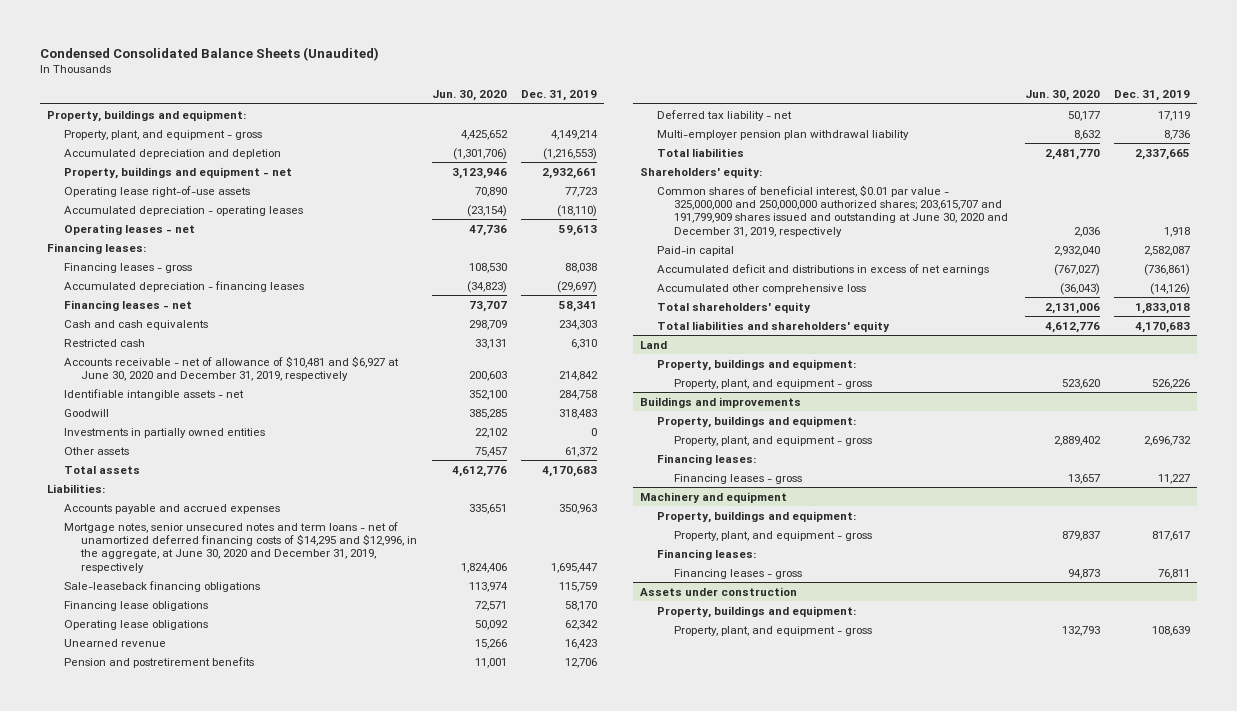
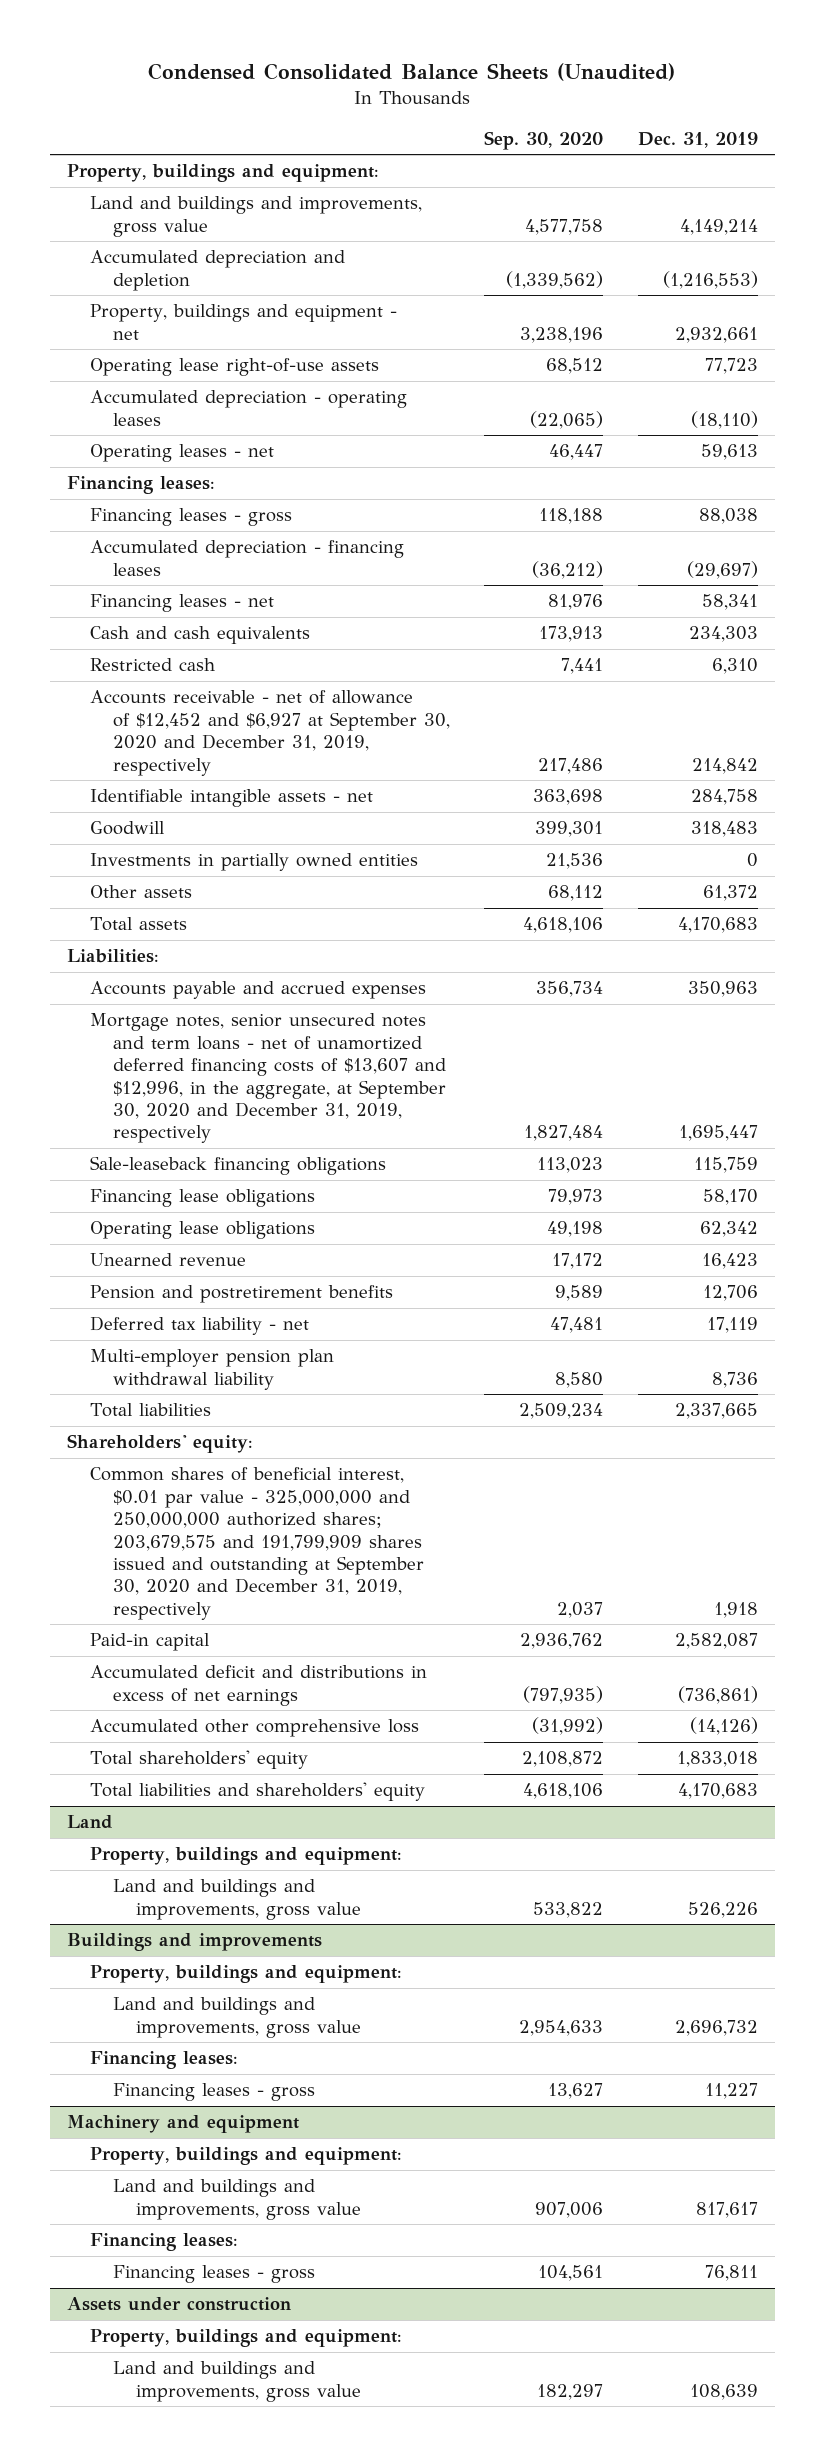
[431,90,507,102] Jun. 30, 2020 -> none
none -> [484,130,604,150] Sep. 30, 2020
[64,129,263,140] Property, plant, and equipment - gross -> [89,196,422,237] Land and buildings and improvements, gross value
[64,355,400,382] Accounts receivable - net of allowance of $10,481 and $6,927 at June 30, 2020 and December 31, 2019, respectively -> [89,690,450,776] Accounts receivable - net of allowance of $12,452 and $6,927 at September 30, 2020 and December 31, 2019, respectively
[64,521,418,573] Mortgage notes, senior unsecured notes and term loans - net of unamortized deferred financing costs of $14,295 and $12,996, in the aggregate, at June 30, 2020 and December 31, 2019, respectively -> [89,1013,446,1144] Mortgage notes, senior unsecured notes and term loans - net of unamortized deferred financing costs of $13,607 and $12,996, in the aggregate, at September 30, 2020 and December 31, 2019, respectively
[657,184,1009,237] Common shares of beneficial interest, $0.01 par value - 325,000,000 and 250,000,000 authorized shares; 203,615,707 and 191,799,909 shares issued and outstanding at June 30, 2020 and December 31, 2019, respectively -> [89,1467,424,1620] Common shares of beneficial interest, $0.01 par value - 325,000,000 and 250,000,000 authorized shares; 203,679,575 and 191,799,909 shares issued and outstanding at September 30, 2020 and December 31, 2019, respectively
[674,378,873,389] Property, plant, and equipment - gross -> [112,1879,361,1920] Land and buildings and improvements, gross value
[674,435,873,446] Property, plant, and equipment - gross -> [112,1997,361,2038] Land and buildings and improvements, gross value
[674,530,873,541] Property, plant, and equipment - gross -> [112,2179,361,2220] Land and buildings and improvements, gross value
[674,625,873,636] Property, plant, and equipment - gross -> [112,2361,361,2402] Land and buildings and improvements, gross value

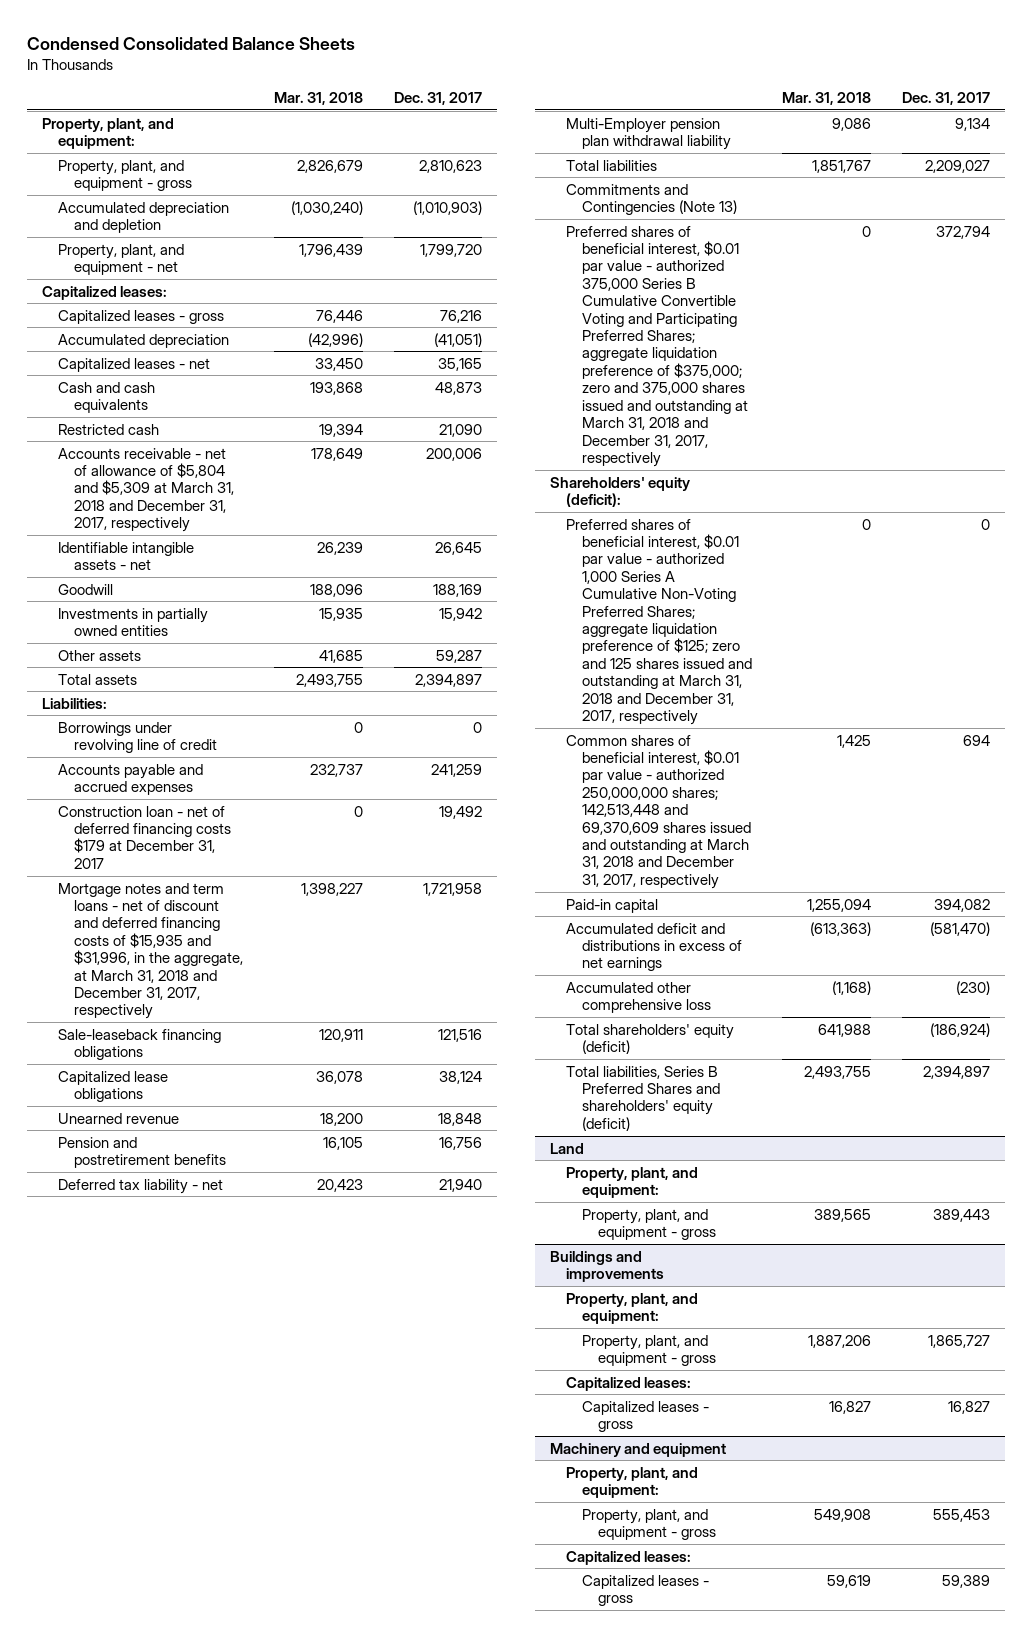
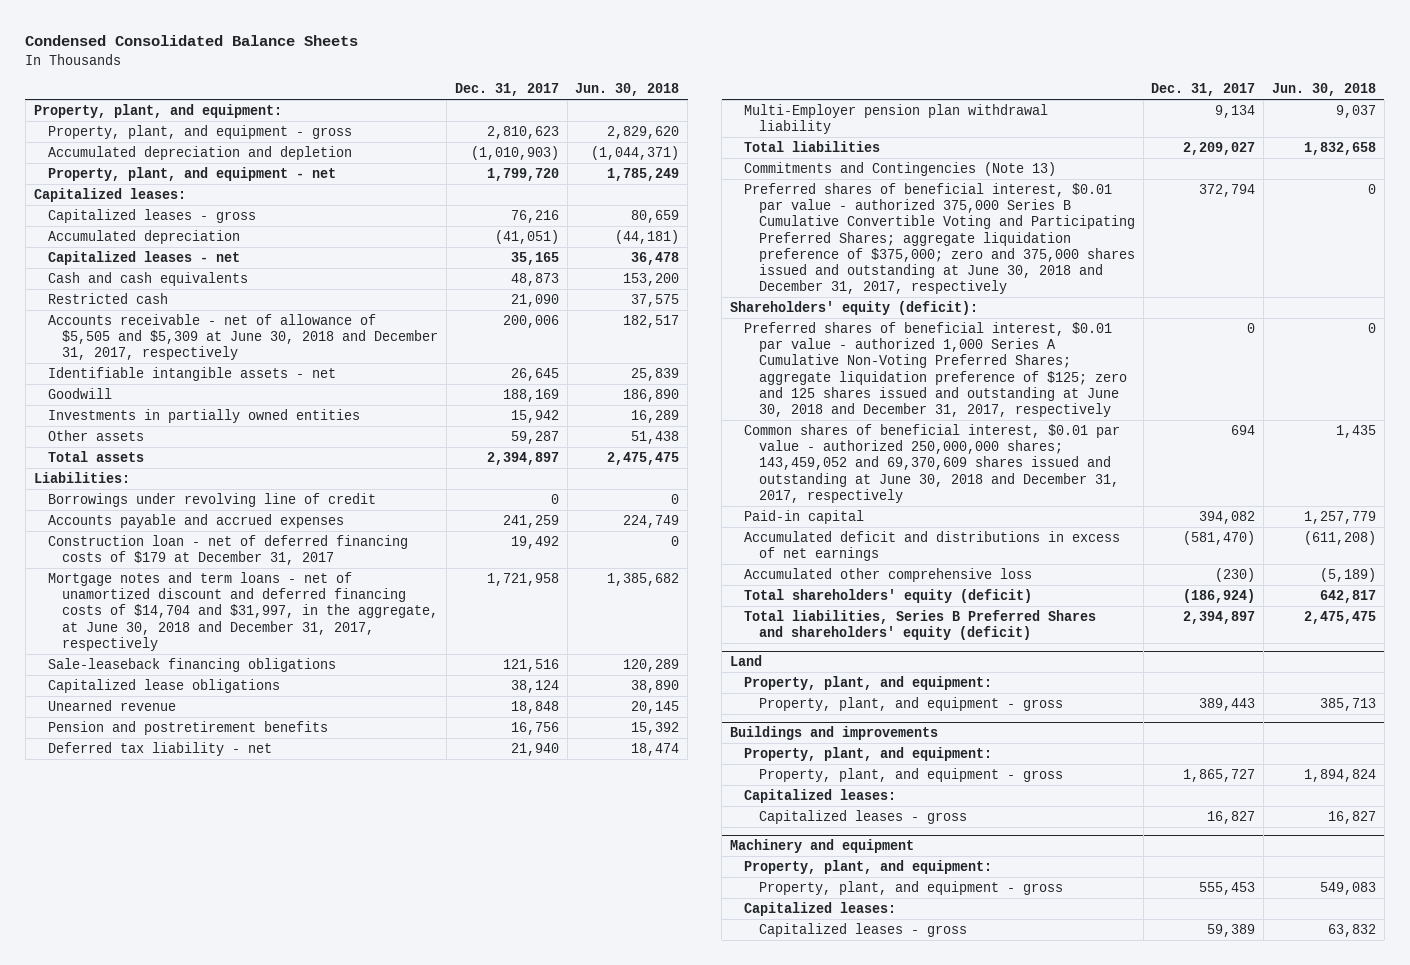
[274,92,364,106] Mar. 31, 2018 -> none
none -> [575,83,680,97] Jun. 30, 2018
[57,447,234,533] Accounts receivable - net of allowance of $5,804 and $5,309 at March 31, 2018 and December 31, 2017, respectively -> [47,314,439,361] Accounts receivable - net of allowance of $5,505 and $5,309 at June 30, 2018 and December 31, 2017, respectively
[57,805,231,869] Construction loan - net of deferred financing costs $179 at December 31, 2017 -> [47,535,408,566] Construction loan - net of deferred financing costs of $179 at December 31, 2017
[57,882,243,1020] Mortgage notes and term loans - net of discount and deferred financing costs of $15,935 and $31,996, in the aggregate, at March 31, 2018 and December 31, 2017, respectively -> [47,572,439,651] Mortgage notes and term loans - net of unamortized discount and deferred financing costs of $14,704 and $31,997, in the aggregate, at June 30, 2018 and December 31, 2017, respectively
[565,225,748,467] Preferred shares of beneficial interest, $0.01 par value - authorized 375,000 Series B Cumulative Convertible Voting and Participating Preferred Shares; aggregate liquidation preference of $375,000; zero and 375,000 shares issued and outstanding at March 31, 2018 and December 31, 2017, respectively -> [744,183,1135,295] Preferred shares of beneficial interest, $0.01 par value - authorized 375,000 Series B Cumulative Convertible Voting and Participating Preferred Shares; aggregate liquidation preference of $375,000; zero and 375,000 shares issued and outstanding at June 30, 2018 and December 31, 2017, respectively
[565,518,752,726] Preferred shares of beneficial interest, $0.01 par value - authorized 1,000 Series A Cumulative Non-Voting Preferred Shares; aggregate liquidation preference of $125; zero and 125 shares issued and outstanding at March 31, 2018 and December 31, 2017, respectively -> [744,322,1127,418] Preferred shares of beneficial interest, $0.01 par value - authorized 1,000 Series A Cumulative Non-Voting Preferred Shares; aggregate liquidation preference of $125; zero and 125 shares issued and outstanding at June 30, 2018 and December 31, 2017, respectively
[565,734,751,889] Common shares of beneficial interest, $0.01 par value - authorized 250,000,000 shares; 142,513,448 and 69,370,609 shares issued and outstanding at March 31, 2018 and December 31, 2017, respectively -> [744,424,1121,503] Common shares of beneficial interest, $0.01 par value - authorized 250,000,000 shares; 143,459,052 and 69,370,609 shares issued and outstanding at June 30, 2018 and December 31, 2017, respectively

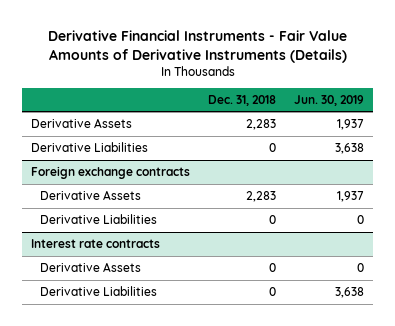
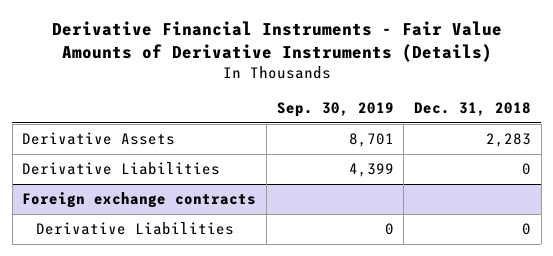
[293,94,364,106] Jun. 30, 2019 -> none
none -> [276,102,394,118] Sep. 30, 2019
[40,190,142,201] Derivative Assets -> none
[31,239,161,249] Interest rate contracts -> none
[40,262,142,273] Derivative Assets -> none
[40,286,158,297] Derivative Liabilities -> none

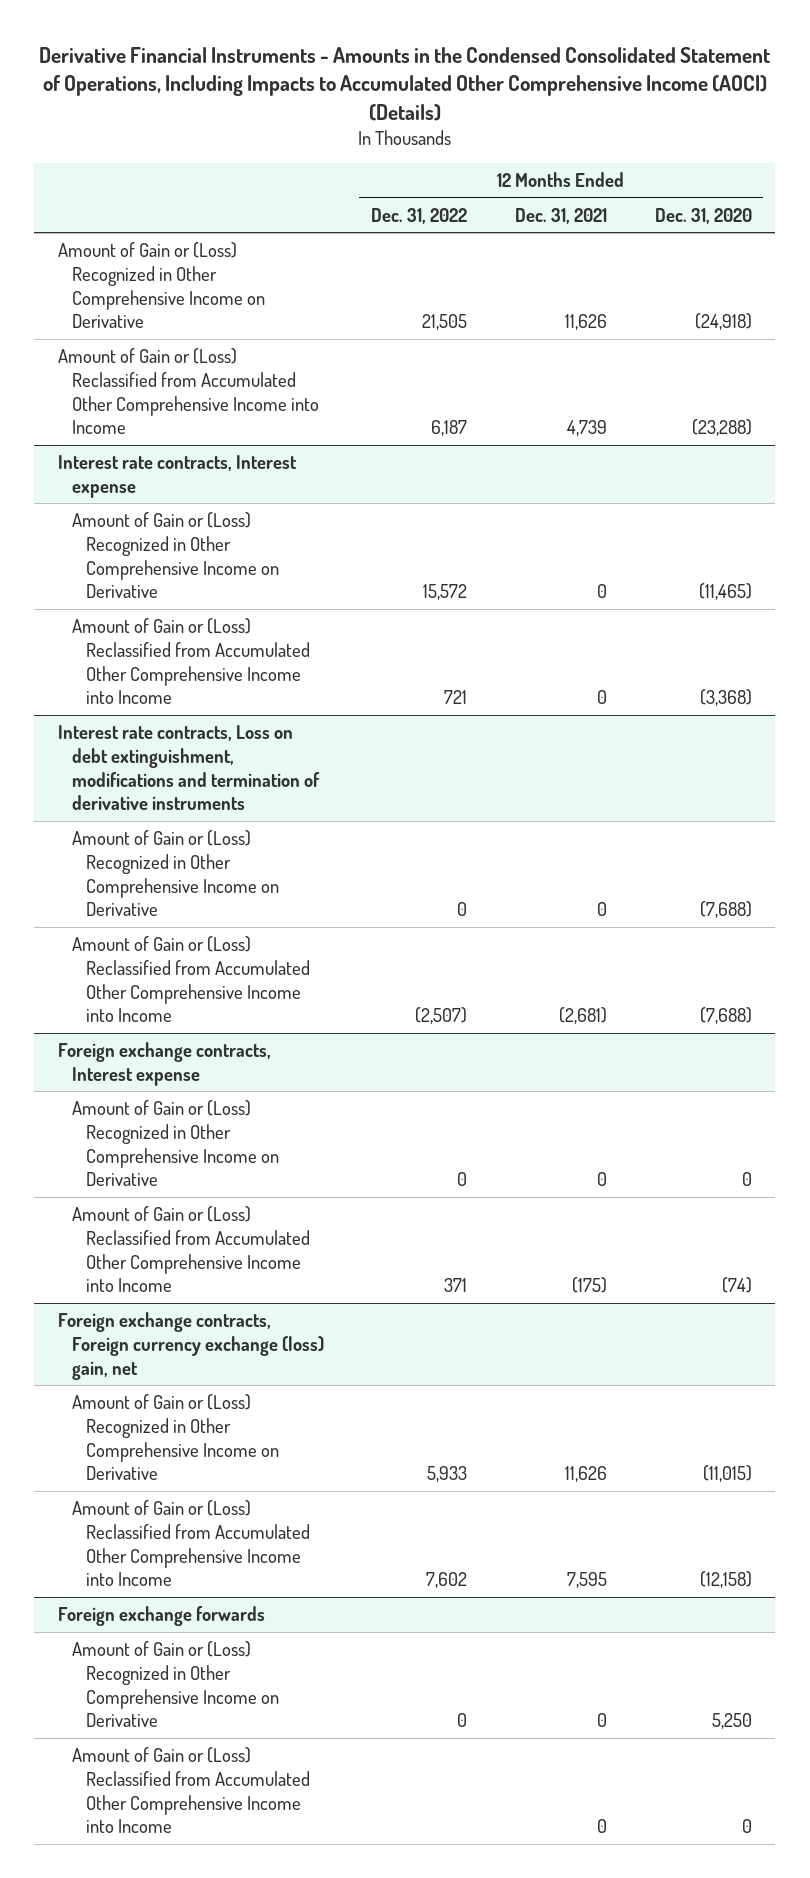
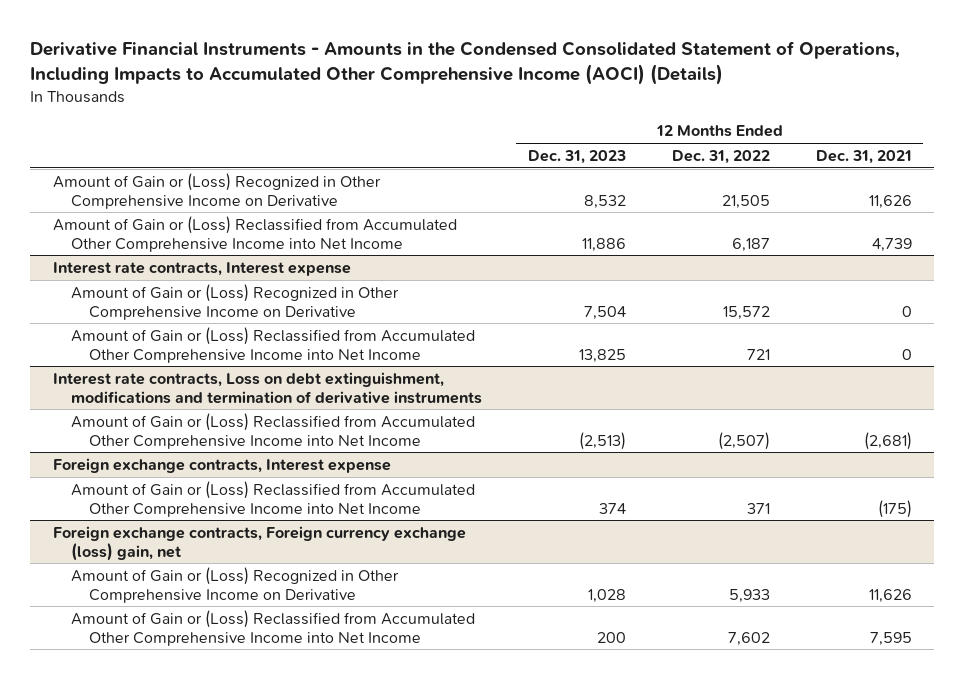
[654,207,752,224] Dec. 31, 2020 -> none
none -> [527,149,626,164] Dec. 31, 2023
[58,348,319,435] Amount of Gain or (Loss) Reclassified from Accumulated Other Comprehensive Income into Income -> [52,215,457,252] Amount of Gain or (Loss) Reclassified from Accumulated Other Comprehensive Income into Net Income
[71,618,310,705] Amount of Gain or (Loss) Reclassified from Accumulated Other Comprehensive Income into Income -> [71,326,476,363] Amount of Gain or (Loss) Reclassified from Accumulated Other Comprehensive Income into Net Income
[71,830,279,917] Amount of Gain or (Loss) Recognized in Other Comprehensive Income on Derivative -> none
[71,936,310,1023] Amount of Gain or (Loss) Reclassified from Accumulated Other Comprehensive Income into Income -> [71,412,476,449] Amount of Gain or (Loss) Reclassified from Accumulated Other Comprehensive Income into Net Income
[71,1100,279,1187] Amount of Gain or (Loss) Recognized in Other Comprehensive Income on Derivative -> none
[71,1206,310,1293] Amount of Gain or (Loss) Reclassified from Accumulated Other Comprehensive Income into Income -> [71,480,476,517] Amount of Gain or (Loss) Reclassified from Accumulated Other Comprehensive Income into Net Income
[58,1606,266,1627] Foreign exchange forwards -> none
[71,1641,279,1728] Amount of Gain or (Loss) Recognized in Other Comprehensive Income on Derivative -> none
[71,1747,310,1834] Amount of Gain or (Loss) Reclassified from Accumulated Other Comprehensive Income into Income -> none
[71,1500,310,1587] Amount of Gain or (Loss) Reclassified from Accumulated Other Comprehensive Income into Income -> [71,609,476,646] Amount of Gain or (Loss) Reclassified from Accumulated Other Comprehensive Income into Net Income

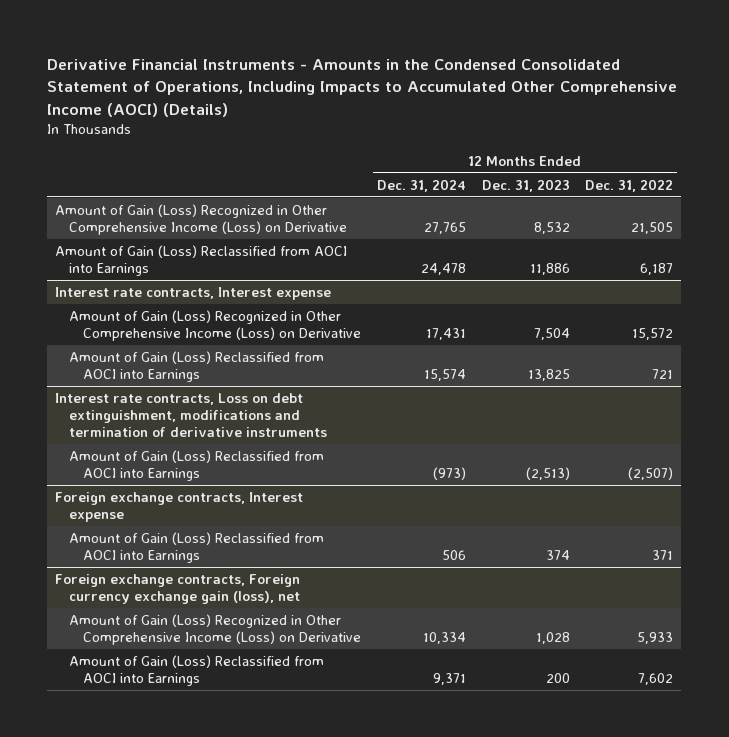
[815,149,912,164] Dec. 31, 2021 -> none
none -> [376,178,466,192] Dec. 31, 2024
[52,172,381,209] Amount of Gain or (Loss) Recognized in Other Comprehensive Income on Derivative -> [55,203,348,235] Amount of Gain (Loss) Recognized in Other Comprehensive Income (Loss) on Derivative
[52,215,457,252] Amount of Gain or (Loss) Reclassified from Accumulated Other Comprehensive Income into Net Income -> [55,244,348,276] Amount of Gain (Loss) Reclassified from AOCI into Earnings
[71,283,400,320] Amount of Gain or (Loss) Recognized in Other Comprehensive Income on Derivative -> [69,309,361,341] Amount of Gain (Loss) Recognized in Other Comprehensive Income (Loss) on Derivative
[71,326,476,363] Amount of Gain or (Loss) Reclassified from Accumulated Other Comprehensive Income into Net Income -> [69,350,325,382] Amount of Gain (Loss) Reclassified from AOCI into Earnings
[71,412,476,449] Amount of Gain or (Loss) Reclassified from Accumulated Other Comprehensive Income into Net Income -> [69,449,325,481] Amount of Gain (Loss) Reclassified from AOCI into Earnings
[71,480,476,517] Amount of Gain or (Loss) Reclassified from Accumulated Other Comprehensive Income into Net Income -> [69,531,325,563] Amount of Gain (Loss) Reclassified from AOCI into Earnings
[52,525,466,561] Foreign exchange contracts, Foreign currency exchange (loss) gain, net -> [55,573,301,604] Foreign exchange contracts, Foreign currency exchange gain (loss), net
[71,566,400,603] Amount of Gain or (Loss) Recognized in Other Comprehensive Income on Derivative -> [69,613,361,645] Amount of Gain (Loss) Recognized in Other Comprehensive Income (Loss) on Derivative
[71,609,476,646] Amount of Gain or (Loss) Reclassified from Accumulated Other Comprehensive Income into Net Income -> [69,654,325,686] Amount of Gain (Loss) Reclassified from AOCI into Earnings

